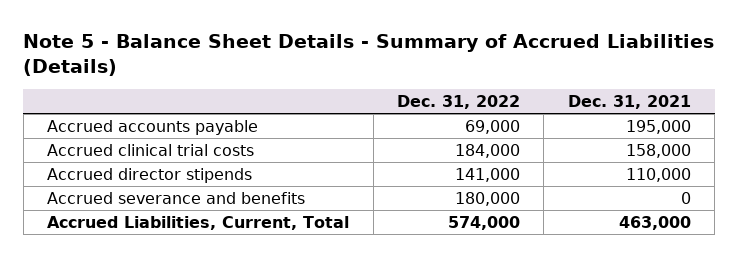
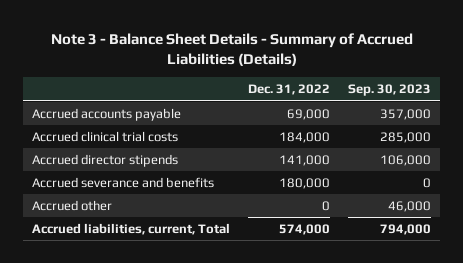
[23,34,715,76] Note 5 - Balance Sheet Details - Summary of Accrued Liabilities (Details) -> [50,32,413,67] Note 3 - Balance Sheet Details - Summary of Accrued Liabilities (Details)
[567,94,691,109] Dec. 31, 2021 -> none
none -> [347,84,431,97] Sep. 30, 2023
none -> [32,200,113,212] Accrued other
[47,216,350,231] Accrued Liabilities, Current, Total -> [32,223,231,236] Accrued liabilities, current, Total

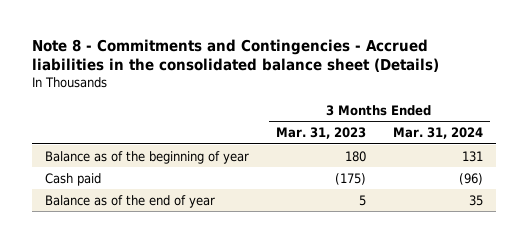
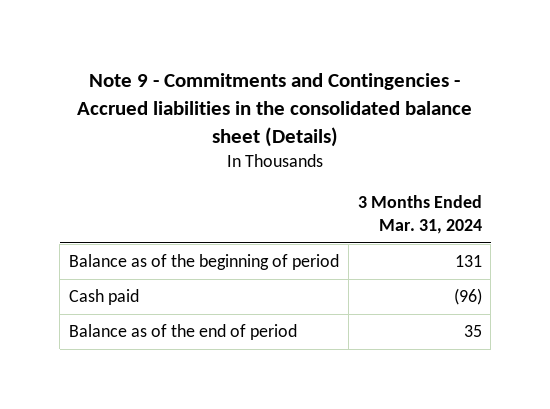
[31,38,439,73] Note 8 - Commitments and Contingencies - Accrued liabilities in the consolidated balance sheet (Details) -> [77,73,473,147] Note 9 - Commitments and Contingencies - Accrued liabilities in the consolidated balance sheet (Details)
[275,127,366,140] Mar. 31, 2023 -> none
[45,150,250,164] Balance as of the beginning of year -> [68,254,339,271] Balance as of the beginning of period
[45,194,216,208] Balance as of the end of year -> [68,324,297,341] Balance as of the end of period

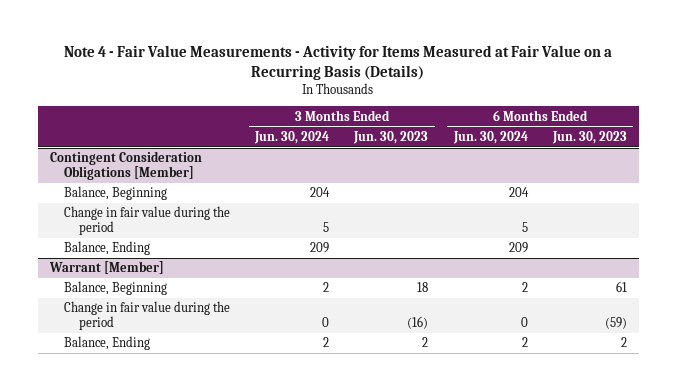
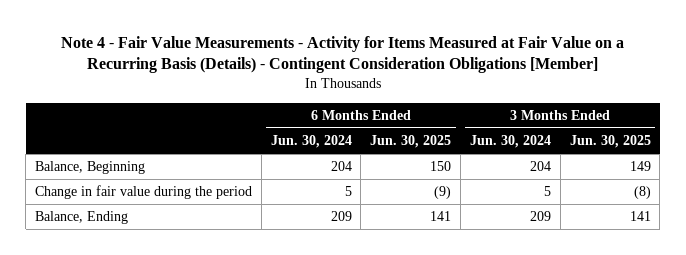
[64,45,613,80] Note 4 - Fair Value Measurements - Activity for Items Measured at Fair Value on a Recurring Basis (Details) -> [60,35,624,74] Note 4 - Fair Value Measurements - Activity for Items Measured at Fair Value on a Recurring Basis (Details) - Contingent Consideration Obligations [Member]
[353,130,429,144] Jun. 30, 2023 -> none
[551,130,627,144] Jun. 30, 2023 -> none
none -> [370,135,452,149] Jun. 30, 2025
none -> [569,135,651,149] Jun. 30, 2025
[50,151,203,181] Contingent Consideration Obligations [Member] -> none
[49,261,165,275] Warrant [Member] -> none
[64,281,168,296] Balance, Beginning -> none
[64,301,231,331] Change in fair value during the period -> none
[64,336,151,351] Balance, Ending -> none

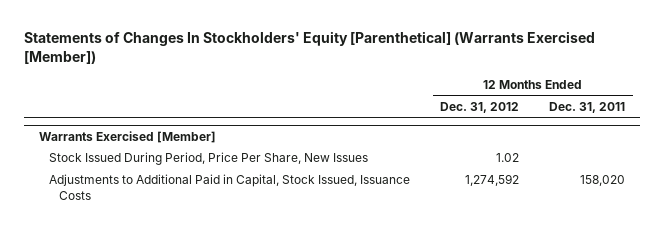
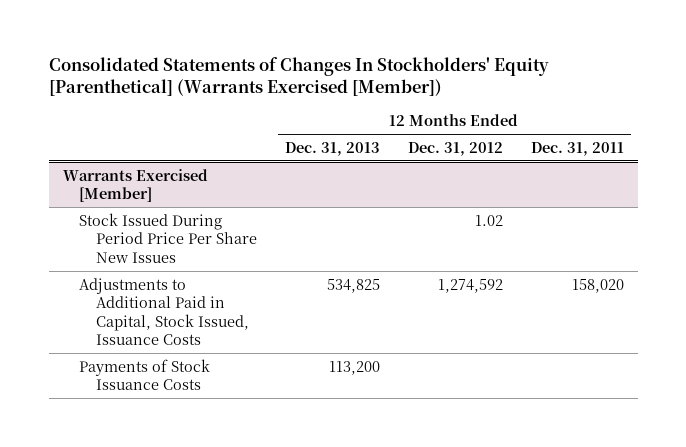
[23,30,595,64] Statements of Changes In Stockholders' Equity [Parenthetical] (Warrants Exercised [Member]) -> [48,57,549,97] Consolidated Statements of Changes In Stockholders' Equity [Parenthetical] (Warrants Exercised [Member])
none -> [285,141,381,156] Dec. 31, 2013
[49,152,369,166] Stock Issued During Period, Price Per Share, New Issues -> [79,212,258,263] Stock Issued During Period Price Per Share New Issues
none -> [79,358,211,391] Payments of Stock Issuance Costs

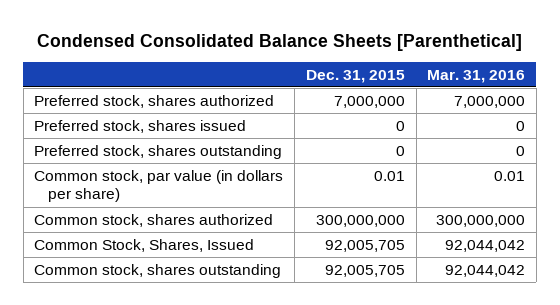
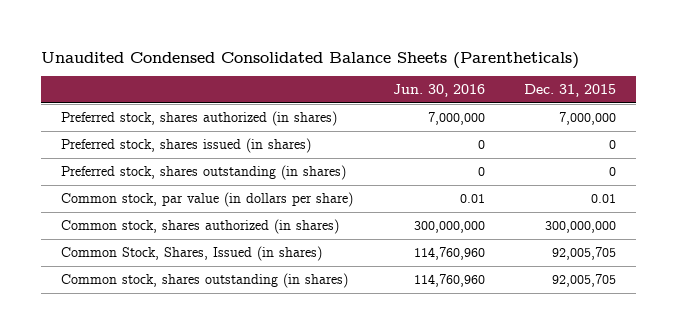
[36,33,522,51] Condensed Consolidated Balance Sheets [Parenthetical] -> [41,51,580,69] Unaudited Condensed Consolidated Balance Sheets (Parentheticals)
[427,69,526,83] Mar. 31, 2016 -> none
none -> [392,84,485,98] Jun. 30, 2016
[34,94,275,108] Preferred stock, shares authorized -> [61,111,338,127] Preferred stock, shares authorized (in shares)
[34,119,247,133] Preferred stock, shares issued -> [61,138,312,154] Preferred stock, shares issued (in shares)
[34,144,283,159] Preferred stock, shares outstanding -> [61,165,347,181] Preferred stock, shares outstanding (in shares)
[34,213,274,227] Common stock, shares authorized -> [61,219,340,235] Common stock, shares authorized (in shares)
[34,238,255,252] Common Stock, Shares, Issued -> [61,246,323,262] Common Stock, Shares, Issued (in shares)
[34,263,282,278] Common stock, shares outstanding -> [61,273,349,289] Common stock, shares outstanding (in shares)

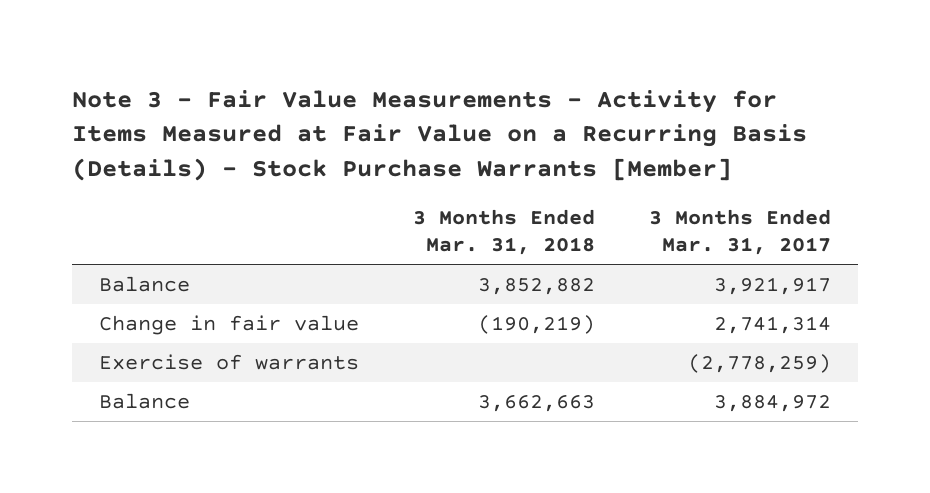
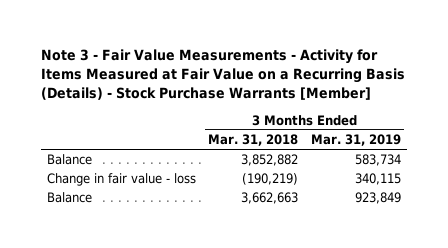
[649,208,832,256] 3 Months Ended Mar. 31, 2017 -> none
none -> [310,133,401,146] Mar. 31, 2019
[99,353,360,370] Exercise of warrants -> none
[99,314,360,335] Change in fair value -> [47,173,197,187] Change in fair value - loss

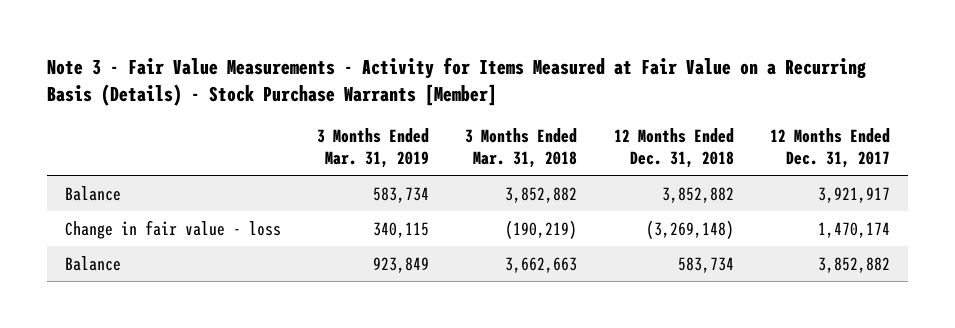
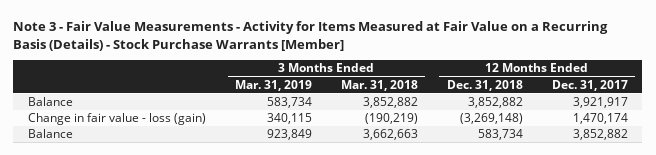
[65,219,282,239] Change in fair value - loss -> [27,113,206,126] Change in fair value - loss (gain)

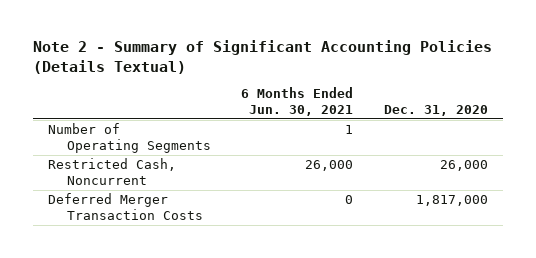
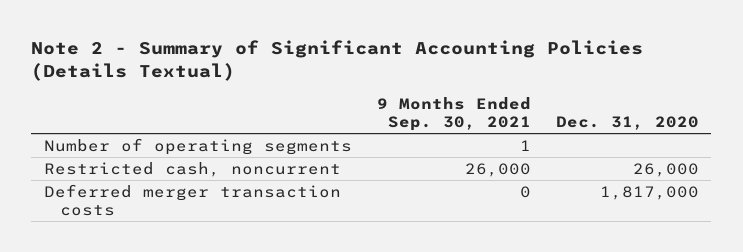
[241,87,354,116] 6 Months Ended Jun. 30, 2021 -> none
none -> [376,96,531,132] 9 Months Ended Sep. 30, 2021
[48,123,211,153] Number of Operating Segments -> [43,137,352,155] Number of operating segments
[48,158,177,185] Restricted Cash, Noncurrent -> [43,161,341,177] Restricted cash, noncurrent
[48,193,203,220] Deferred Merger Transaction Costs -> [43,183,341,216] Deferred merger transaction costs

